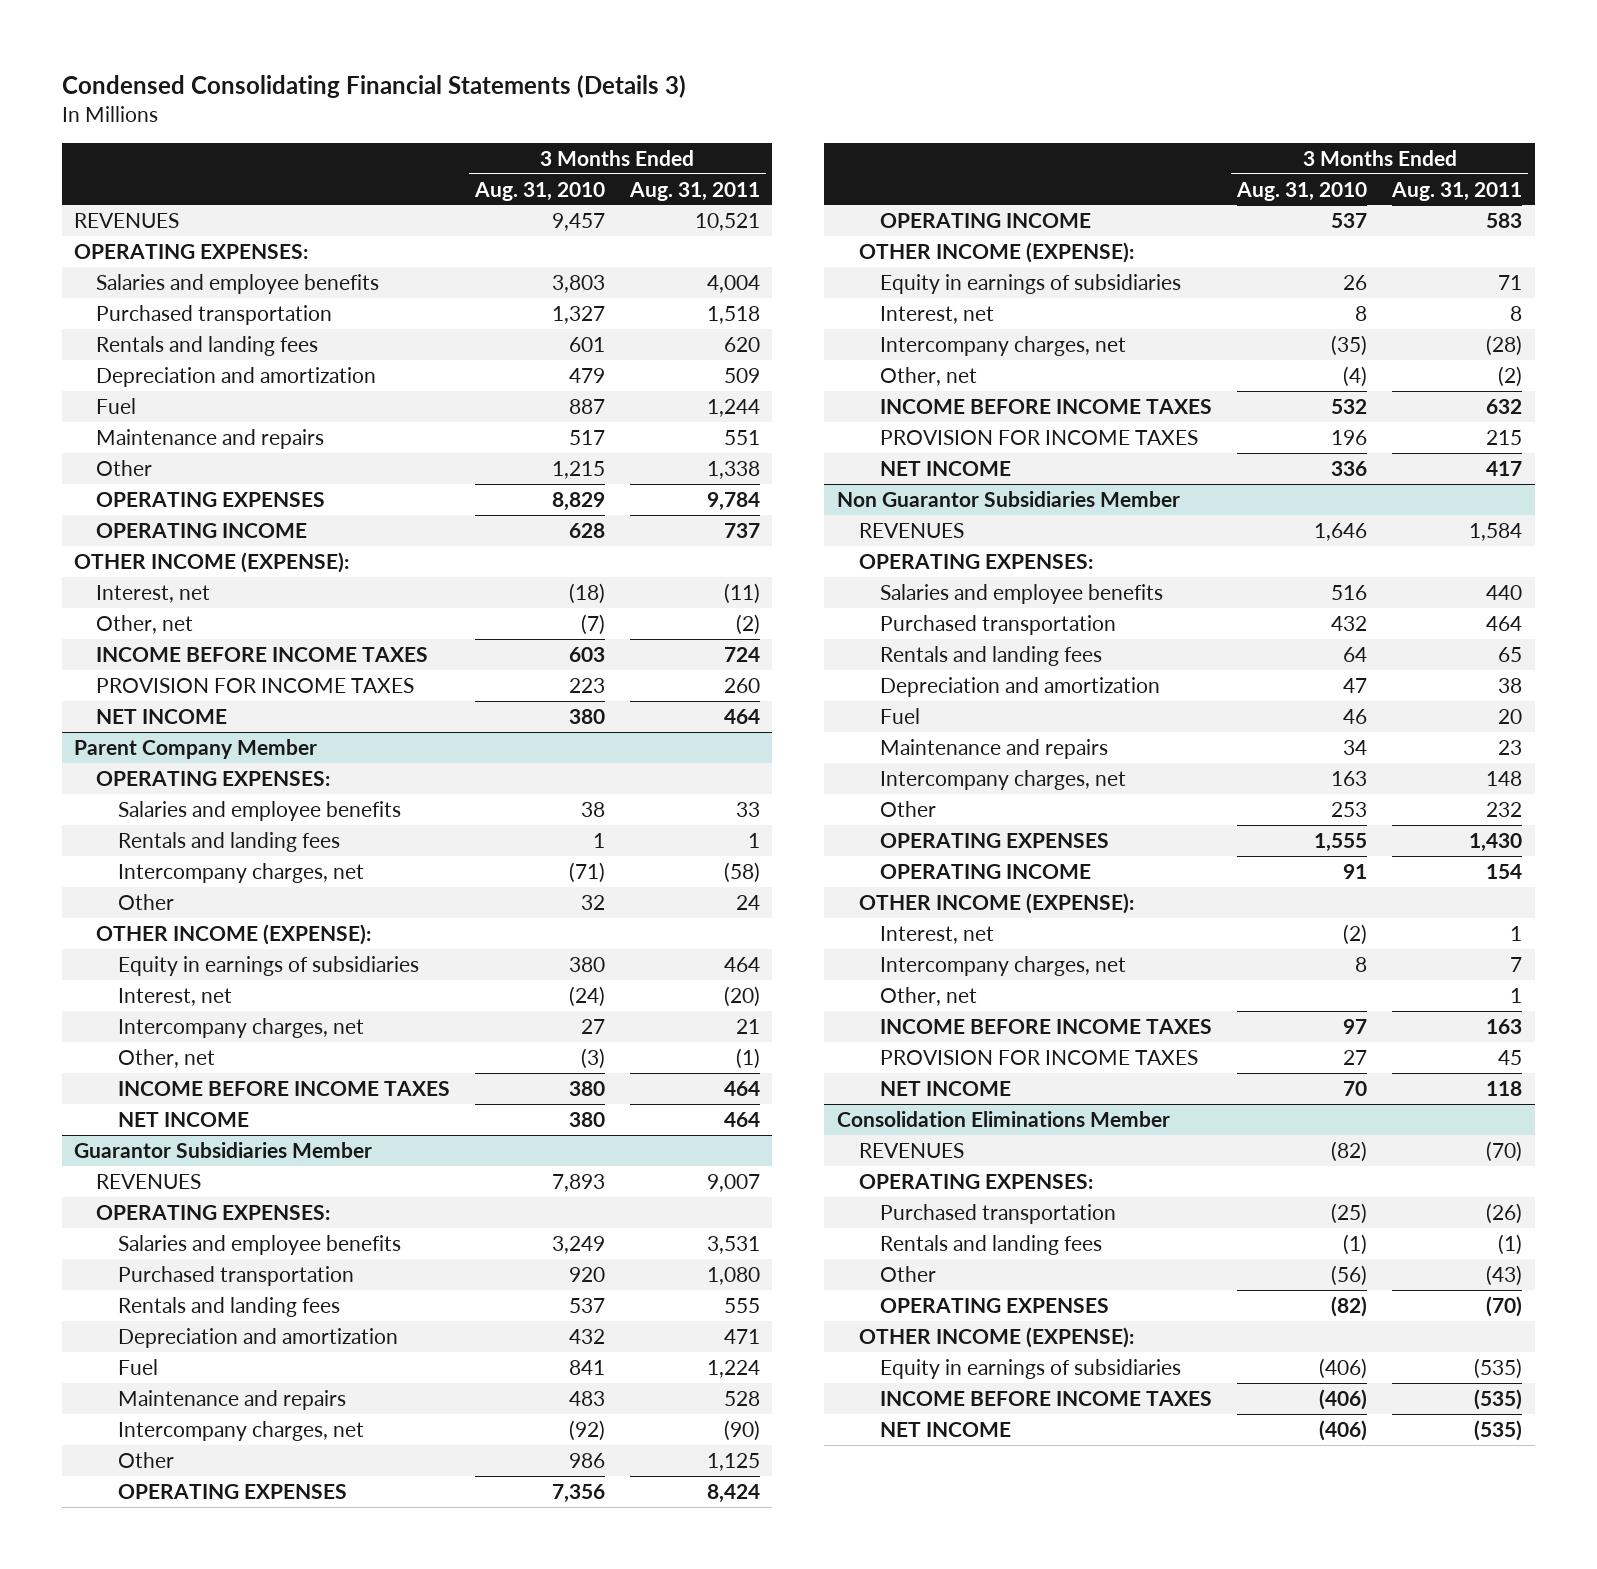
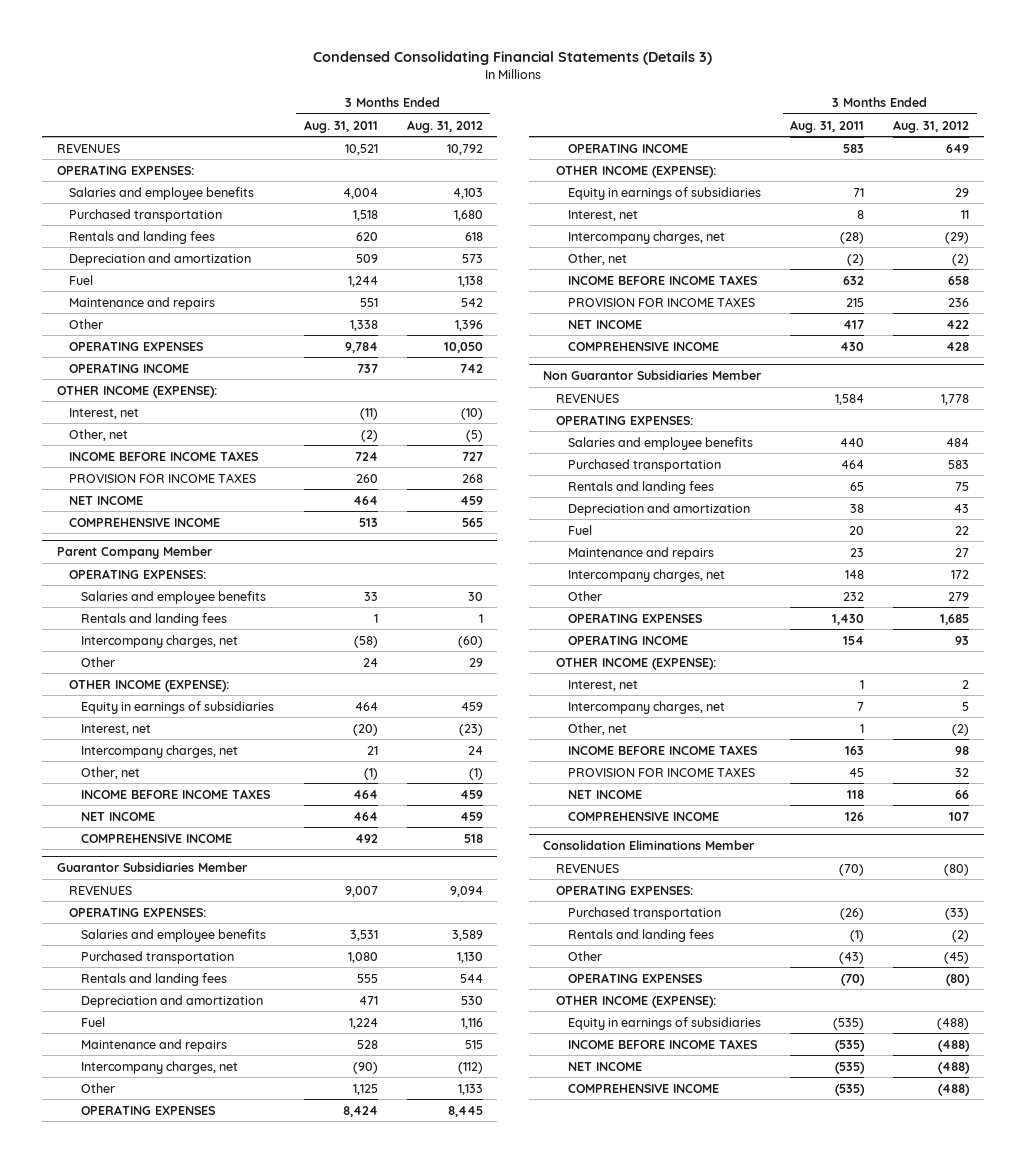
[473,181,605,201] Aug. 31, 2010 -> none
none -> [406,119,483,133] Aug. 31, 2012
none -> [68,517,220,527] COMPREHENSIVE INCOME
none -> [81,833,233,843] COMPREHENSIVE INCOME
none -> [568,341,720,351] COMPREHENSIVE INCOME
none -> [568,811,720,821] COMPREHENSIVE INCOME
none -> [568,1083,720,1093] COMPREHENSIVE INCOME

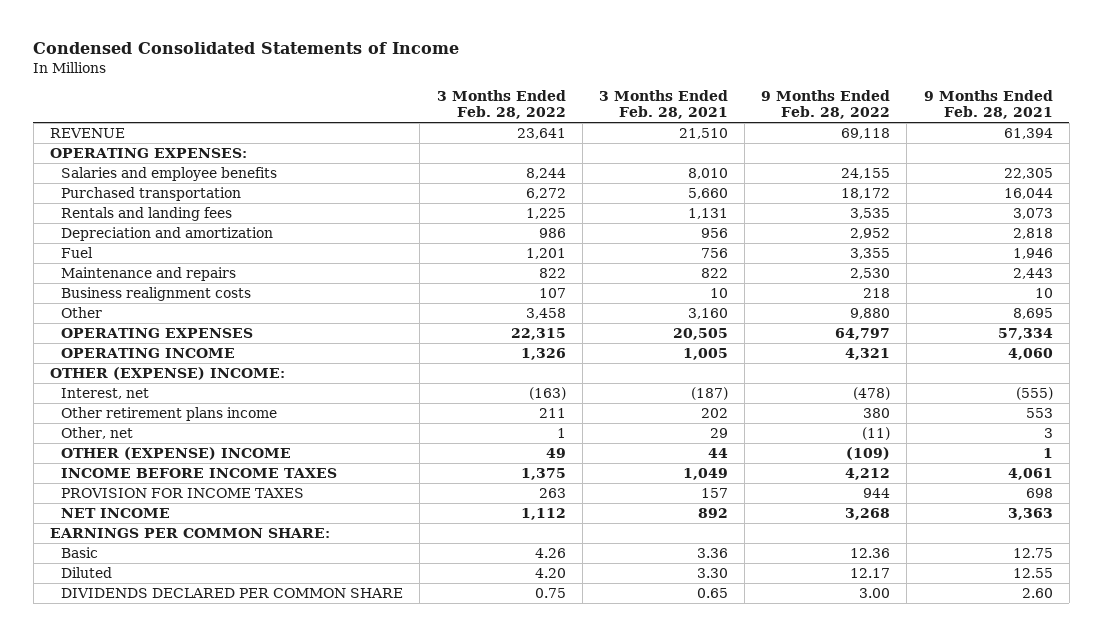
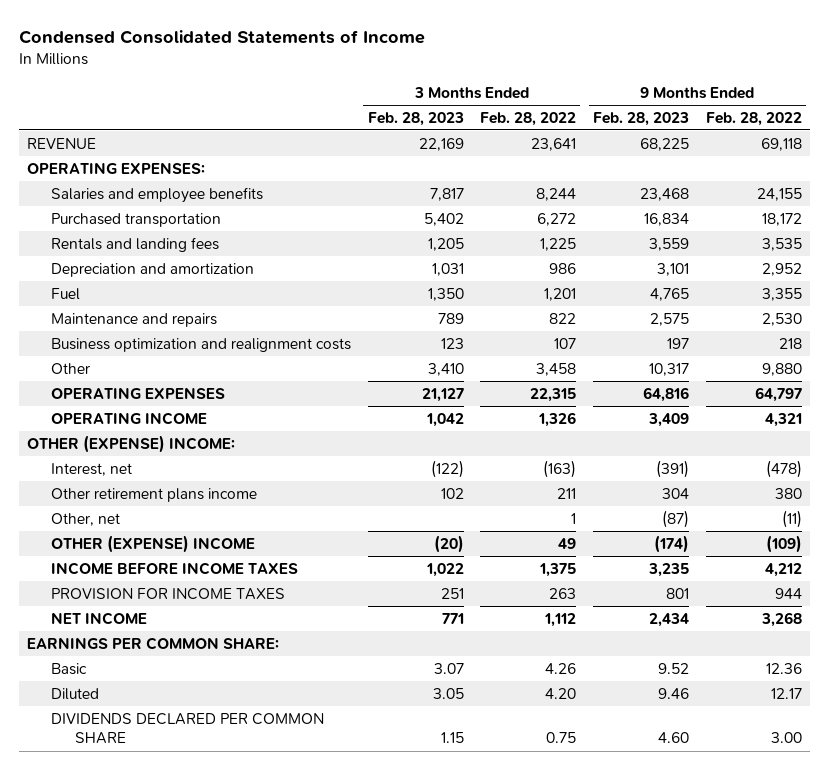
[598,90,728,119] 3 Months Ended Feb. 28, 2021 -> none
[923,90,1053,119] 9 Months Ended Feb. 28, 2021 -> none
none -> [367,111,464,126] Feb. 28, 2023
none -> [592,111,689,126] Feb. 28, 2023
[61,287,252,302] Business realignment costs -> [50,337,351,352] Business optimization and realignment costs

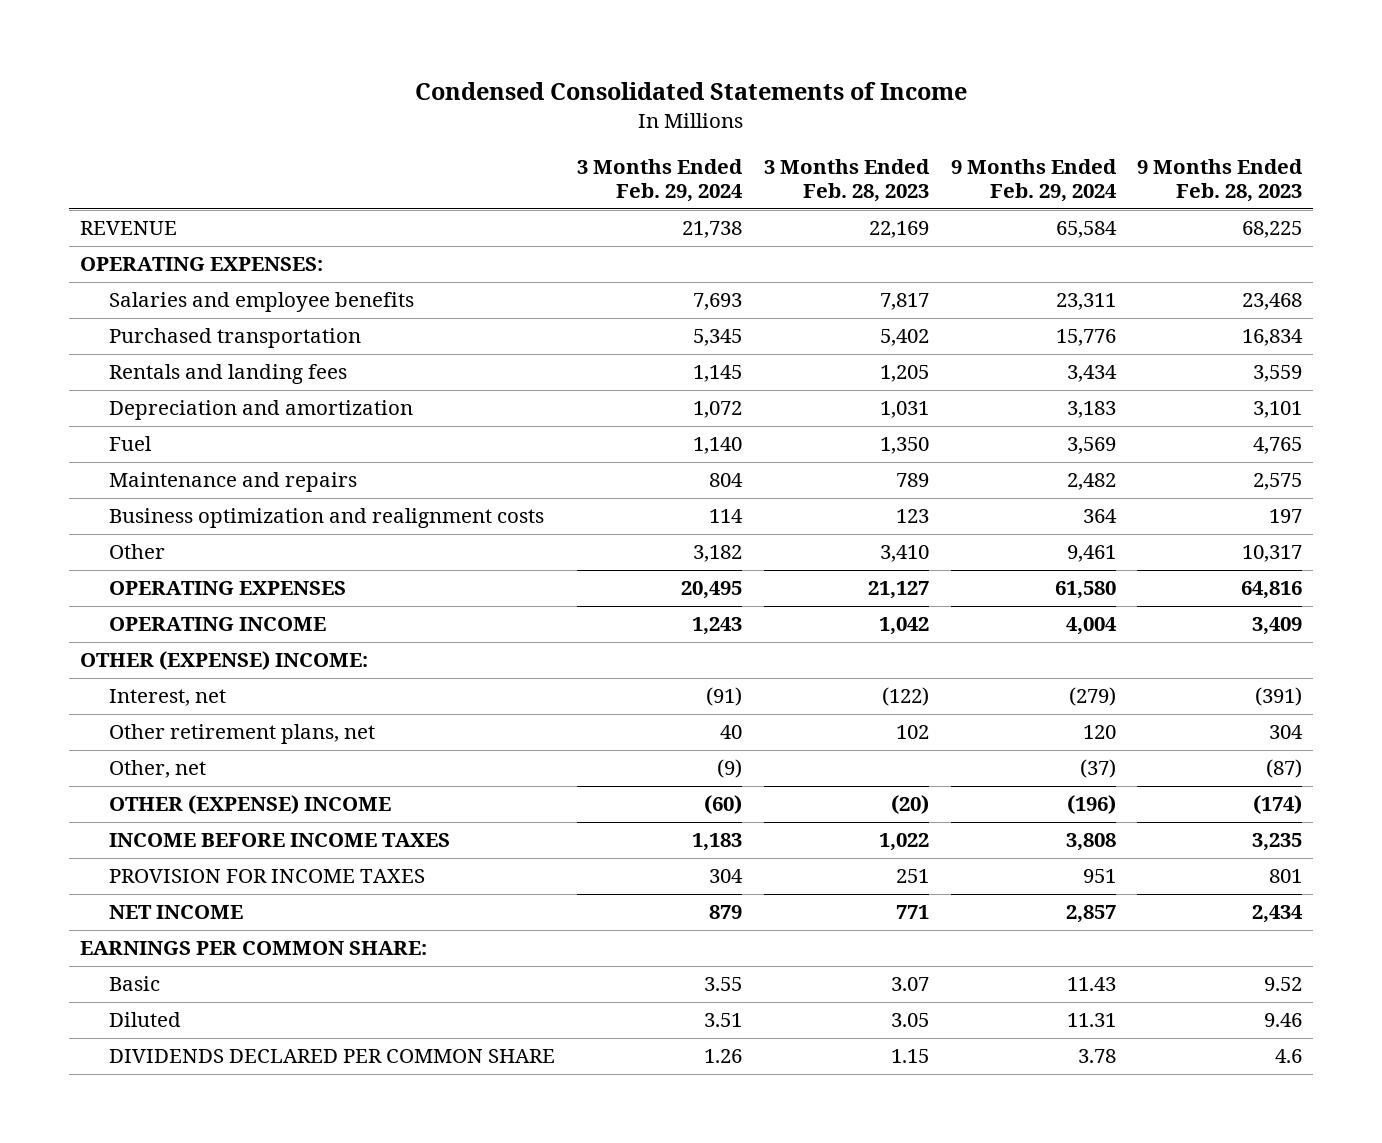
[480,111,577,126] Feb. 28, 2022 -> none
[705,111,802,126] Feb. 28, 2022 -> none
none -> [576,158,743,203] 3 Months Ended Feb. 29, 2024
none -> [950,158,1117,203] 9 Months Ended Feb. 29, 2024
[50,487,257,502] Other retirement plans income -> [109,724,376,745] Other retirement plans, net
[657,732,689,744] 4.60 -> [1275,1049,1303,1064] 4.6

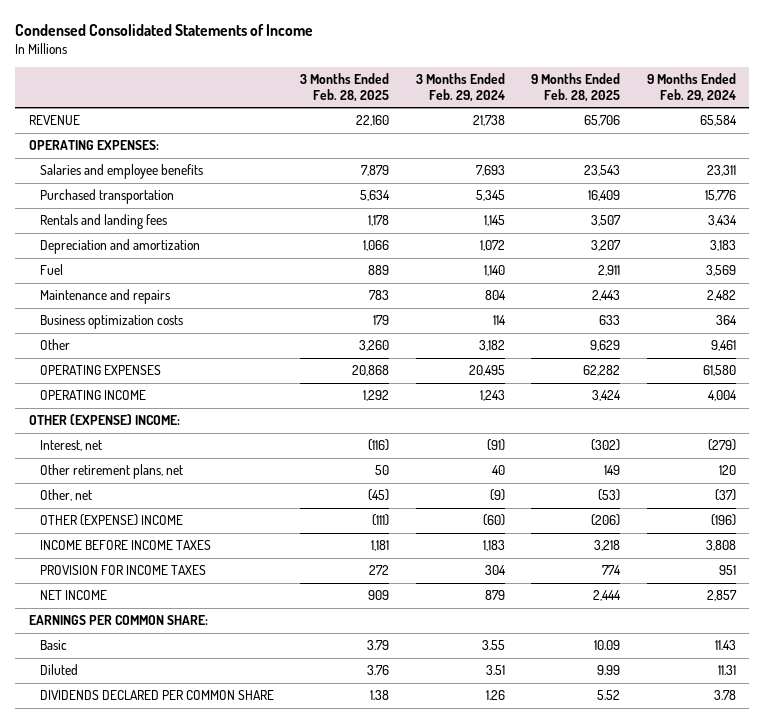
[763,158,930,203] 3 Months Ended Feb. 28, 2023 -> none
[1137,158,1304,203] 9 Months Ended Feb. 28, 2023 -> none
none -> [300,73,390,103] 3 Months Ended Feb. 28, 2025
none -> [531,73,621,103] 9 Months Ended Feb. 28, 2025
[109,508,545,529] Business optimization and realignment costs -> [39,315,183,330] Business optimization costs

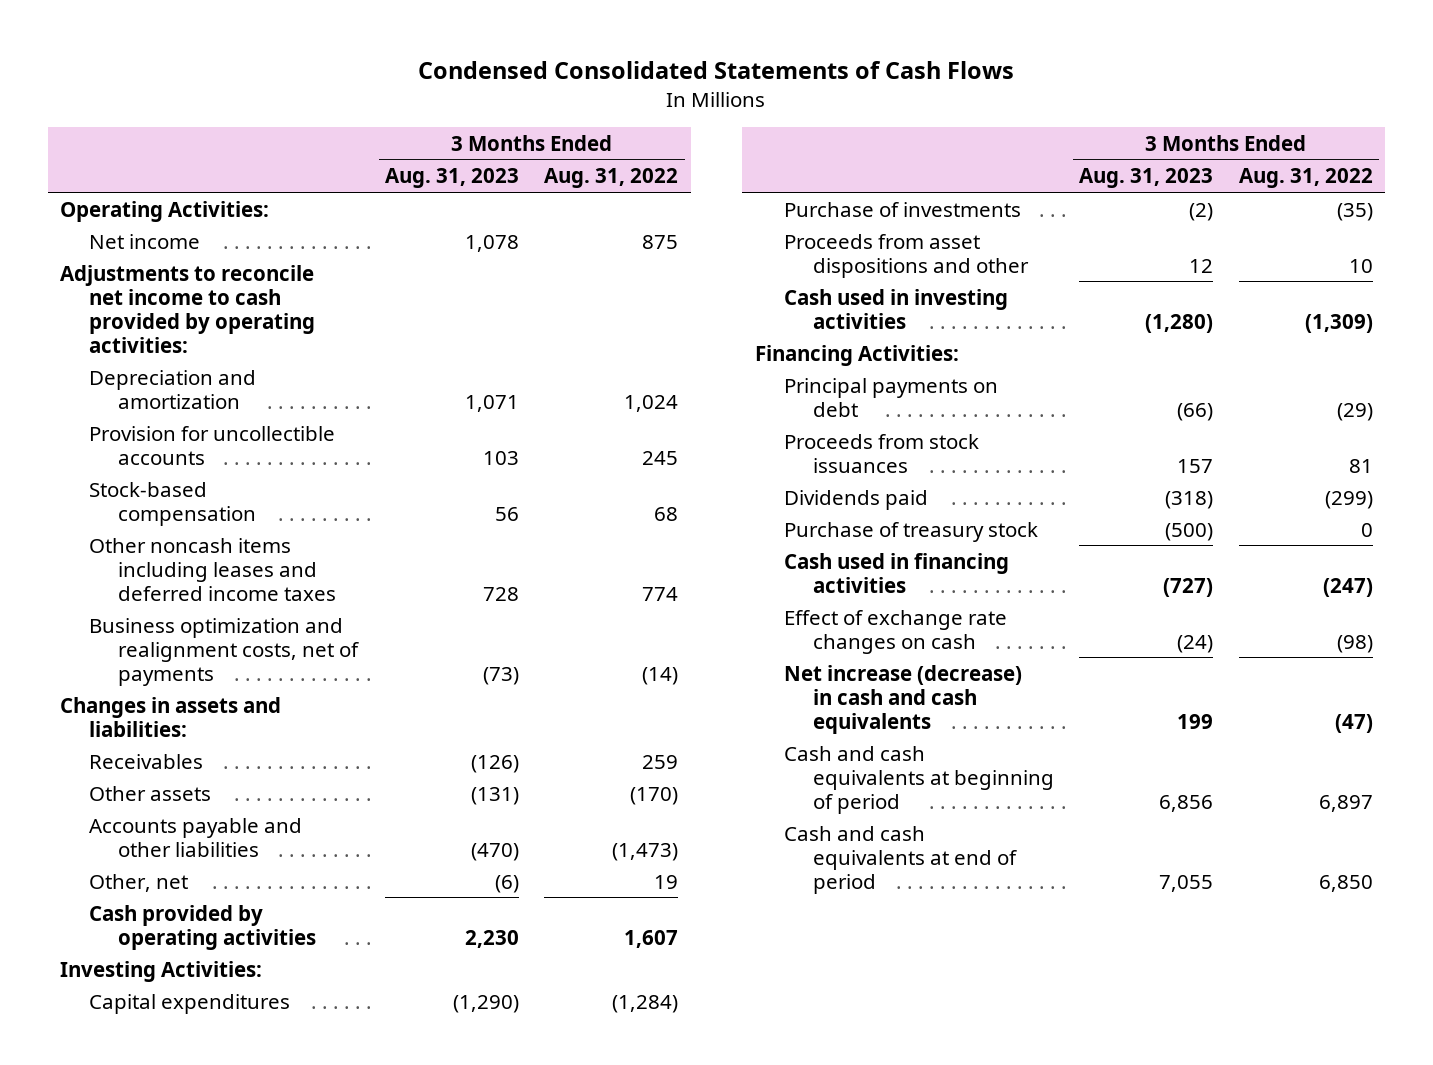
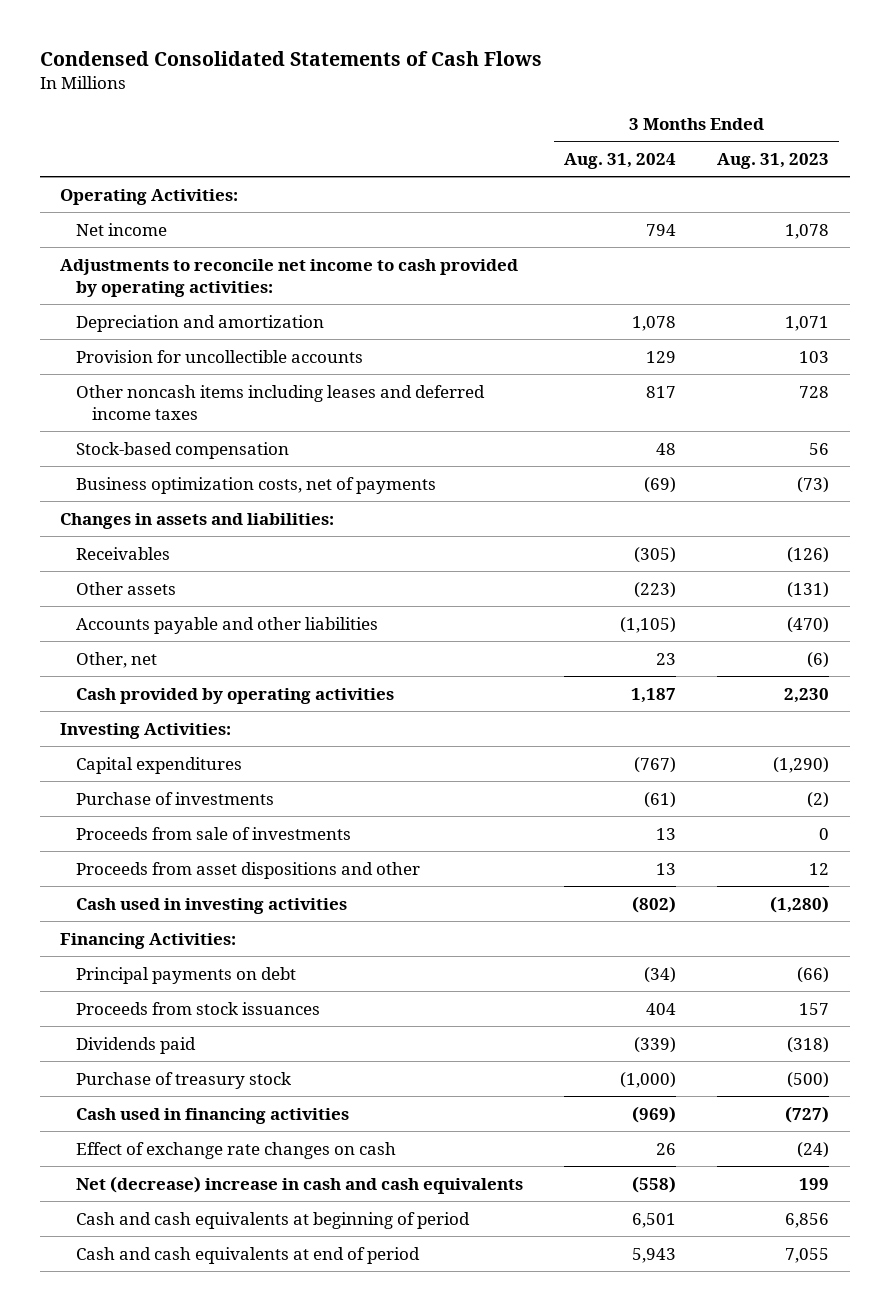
[544,168,679,189] Aug. 31, 2022 -> none
none -> [564,152,677,169] Aug. 31, 2024
[89,481,257,526] Stock-based compensation -> [76,441,290,459] Stock-based compensation
[89,617,360,686] Business optimization and realignment costs, net of payments -> [76,476,437,494] Business optimization costs, net of payments
none -> [76,826,352,840] Proceeds from sale of investments
[783,664,1022,734] Net increase (decrease) in cash and cash equivalents -> [76,1175,524,1194] Net (decrease) increase in cash and cash equivalents

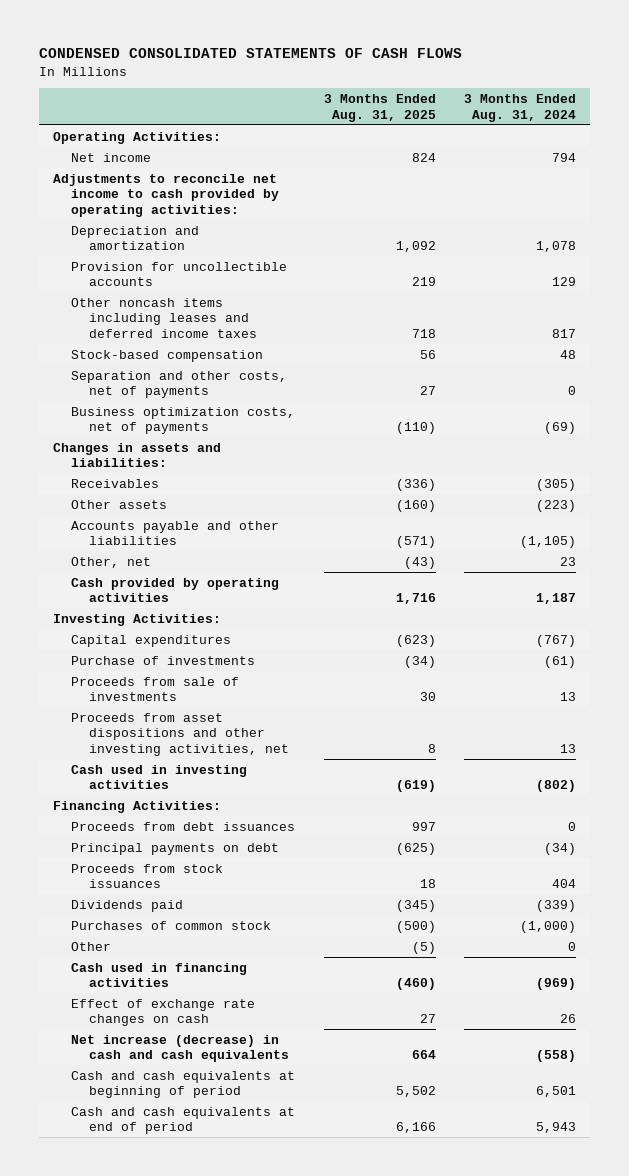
[39,50,542,66] Condensed Consolidated Statements of Cash Flows -> [38,48,462,59] CONDENSED CONSOLIDATED STATEMENTS OF CASH FLOWS
[717,152,830,169] Aug. 31, 2023 -> none
none -> [323,94,436,122] 3 Months Ended Aug. 31, 2025
none -> [71,370,288,399] Separation and other costs, net of payments
[76,861,421,879] Proceeds from asset dispositions and other -> [71,712,290,756] Proceeds from asset dispositions and other investing activities, net
none -> [71,821,296,831] Proceeds from debt issuances
[76,1071,292,1089] Purchase of treasury stock -> [71,920,272,930] Purchases of common stock
none -> [71,941,112,951] Other
[76,1175,524,1194] Net (decrease) increase in cash and cash equivalents -> [71,1034,290,1063] Net increase (decrease) in cash and cash equivalents

